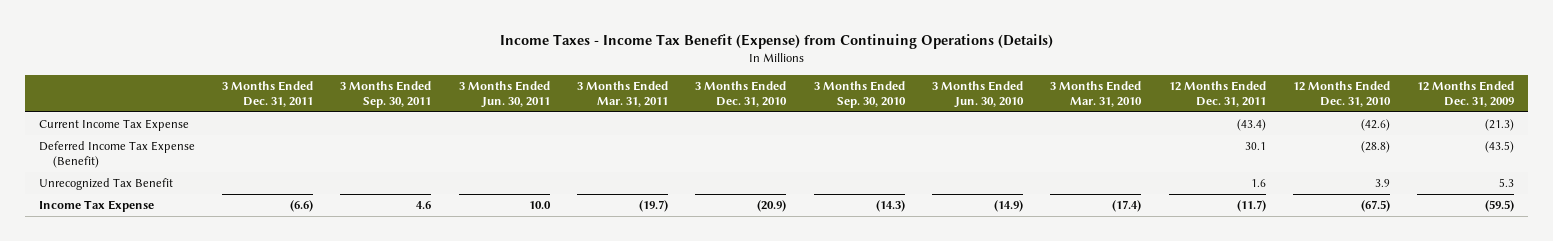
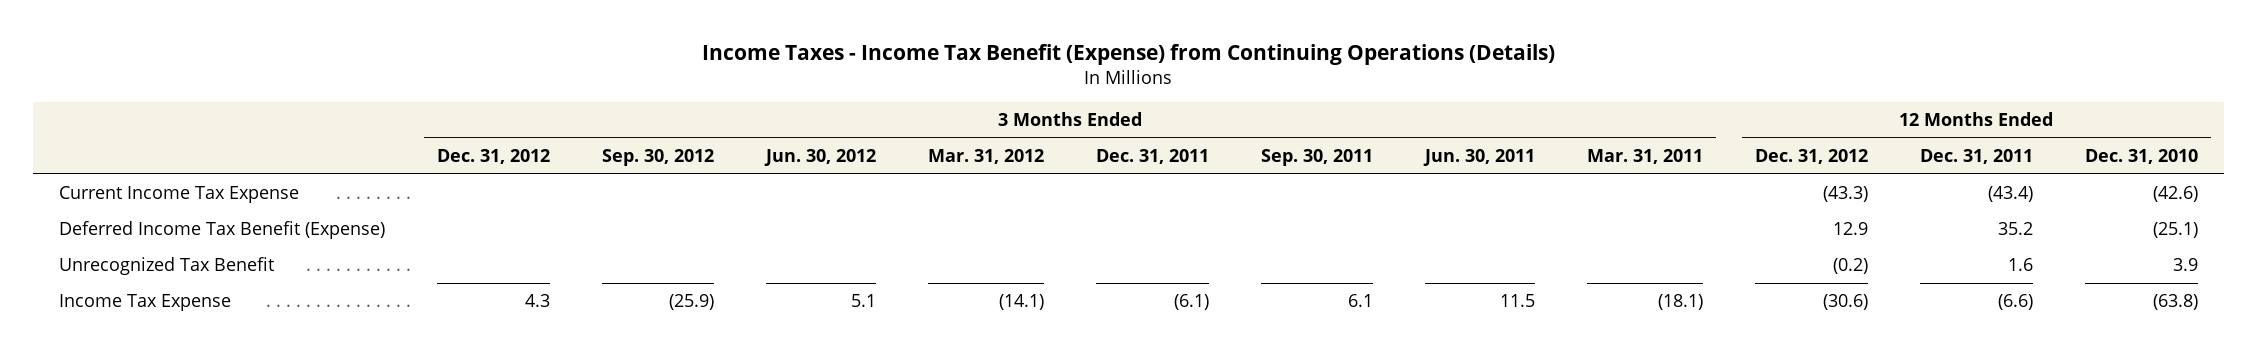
[695,80,788,107] 3 Months Ended Dec. 31, 2010 -> none
[813,80,906,108] 3 Months Ended Sep. 30, 2010 -> none
[932,80,1025,108] 3 Months Ended Jun. 30, 2010 -> none
[1050,80,1143,107] 3 Months Ended Mar. 31, 2010 -> none
[1417,80,1515,107] 12 Months Ended Dec. 31, 2009 -> none
none -> [436,149,550,165] Dec. 31, 2012
none -> [601,149,714,167] Sep. 30, 2012
none -> [763,149,876,167] Jun. 30, 2012
none -> [927,149,1044,165] Mar. 31, 2012
none -> [1754,149,1868,165] Dec. 31, 2012
[38,141,195,169] Deferred Income Tax Expense (Benefit) -> [58,221,385,240] Deferred Income Tax Benefit (Expense)
[1244,142,1266,151] 30.1 -> [1997,222,2033,236] 35.2
[1361,141,1391,154] (28.8) -> [2153,222,2199,239] (25.1)
[290,200,314,213] (6.6) -> [1173,294,1209,311] (6.1)
[416,201,432,210] 4.6 -> [1347,294,1373,308] 6.1
[528,201,551,210] 10.0 -> [1499,294,1535,308] 11.5
[639,200,669,213] (19.7) -> [1657,294,1703,311] (18.1)
[1236,200,1266,213] (11.7) -> [1997,294,2033,311] (6.6)
[1361,200,1391,213] (67.5) -> [2153,294,2199,311] (63.8)

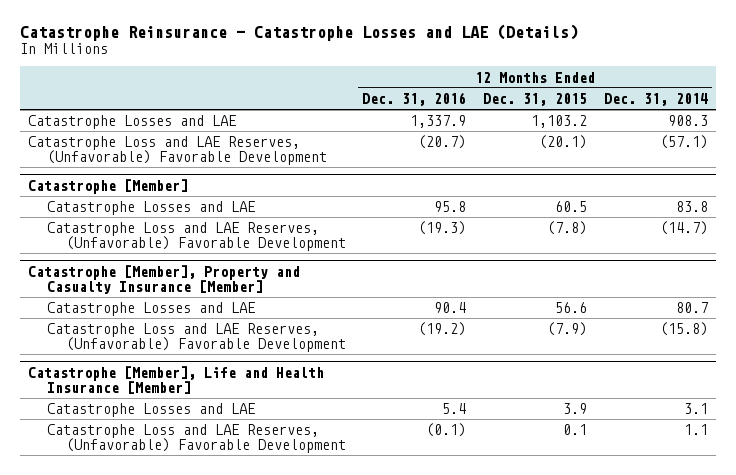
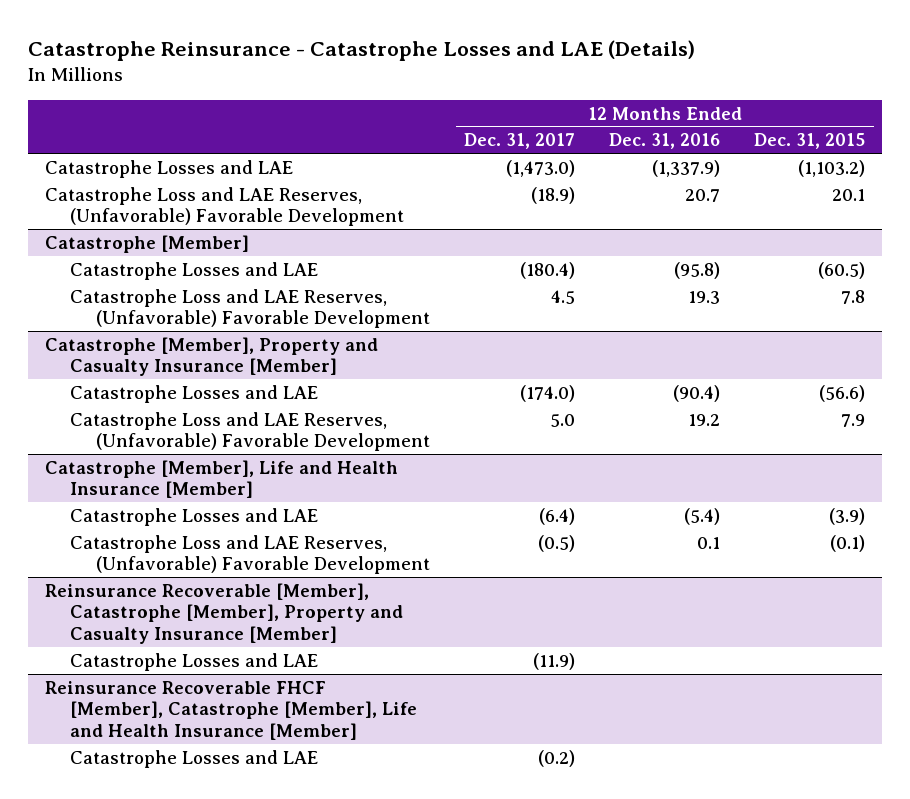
[604,92,709,106] Dec. 31, 2014 -> none
none -> [464,133,576,150] Dec. 31, 2017
[410,115,467,129] 1,337.9 -> [652,159,721,177] (1,337.9)
[531,115,588,129] 1,103.2 -> [798,159,866,177] (1,103.2)
[418,135,467,150] (20.7) -> [685,188,721,202] 20.7
[539,135,588,150] (20.1) -> [832,188,866,201] 20.1
[434,201,467,213] 95.8 -> [674,261,721,279] (95.8)
[555,201,588,213] 60.5 -> [818,261,866,279] (60.5)
[418,221,467,236] (19.3) -> [688,290,721,304] 19.3
[547,221,588,236] (7.8) -> [841,289,866,304] 7.8
[434,302,467,314] 90.4 -> [673,384,721,402] (90.4)
[555,302,588,314] 56.6 -> [819,384,866,402] (56.6)
[418,322,467,337] (19.2) -> [688,413,721,426] 19.2
[547,322,588,337] (7.9) -> [841,413,866,427] 7.9
[442,403,467,415] 5.4 -> [684,507,721,525] (5.4)
[563,403,588,415] 3.9 -> [829,507,866,525] (3.9)
[426,423,467,438] (0.1) -> [697,536,721,549] 0.1
[563,424,588,436] 0.1 -> [830,534,866,552] (0.1)
none -> [44,582,404,645] Reinsurance Recoverable [Member], Catastrophe [Member], Property and Casualty Insurance [Member]
none -> [70,652,319,671] Catastrophe Losses and LAE
none -> [44,680,418,741] Reinsurance Recoverable FHCF [Member], Catastrophe [Member], Life and Health Insurance [Member]
none -> [70,749,319,768] Catastrophe Losses and LAE

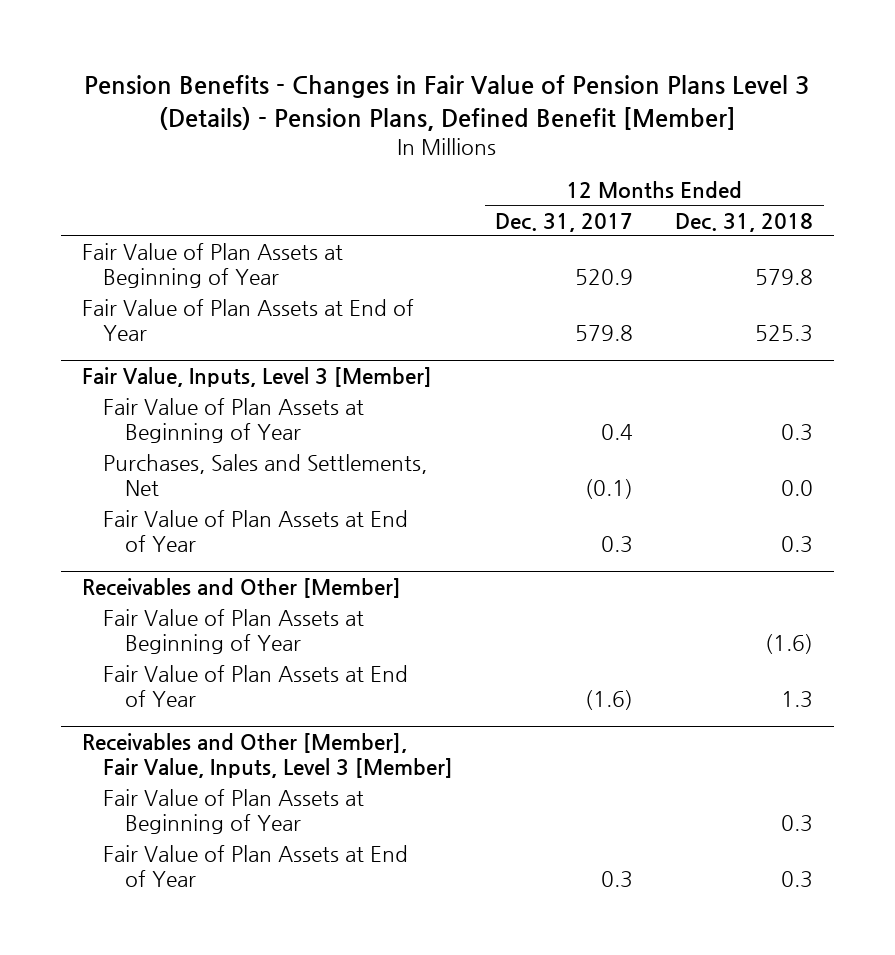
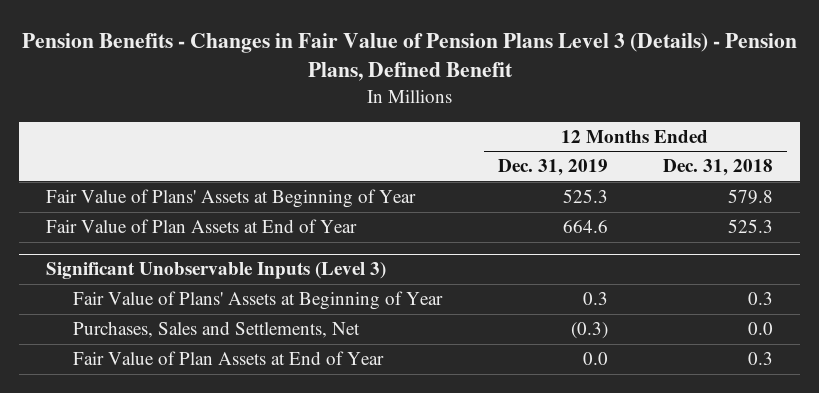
[84,75,811,131] Pension Benefits - Changes in Fair Value of Pension Plans Level 3 (Details) - Pension Plans, Defined Benefit [Member] -> [21,33,797,82] Pension Benefits - Changes in Fair Value of Pension Plans Level 3 (Details) - Pension Plans, Defined Benefit
[495,212,634,232] Dec. 31, 2017 -> none
none -> [497,159,608,177] Dec. 31, 2019
[81,242,343,288] Fair Value of Plan Assets at Beginning of Year -> [46,189,417,209] Fair Value of Plans' Assets at Beginning of Year
[81,367,432,388] Fair Value, Inputs, Level 3 [Member] -> [46,262,387,280] Significant Unobservable Inputs (Level 3)
[103,397,365,443] Fair Value of Plan Assets at Beginning of Year -> [73,291,444,311] Fair Value of Plans' Assets at Beginning of Year
[81,578,401,599] Receivables and Other [Member] -> none
[103,608,365,654] Fair Value of Plan Assets at Beginning of Year -> none
[103,664,409,707] Fair Value of Plan Assets at End of Year -> none
[81,733,454,779] Receivables and Other [Member], Fair Value, Inputs, Level 3 [Member] -> none
[103,788,365,834] Fair Value of Plan Assets at Beginning of Year -> none
[103,844,409,887] Fair Value of Plan Assets at End of Year -> none

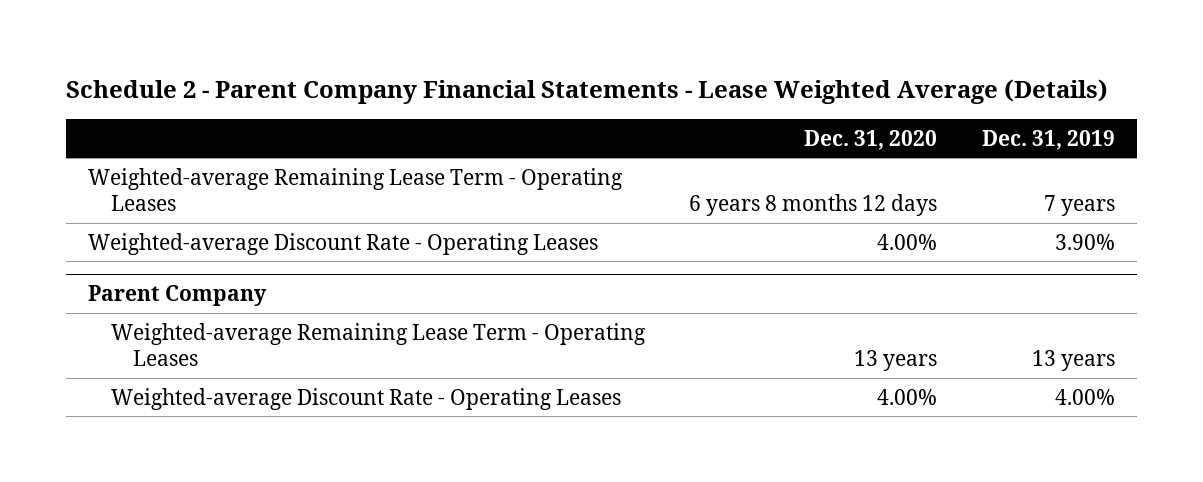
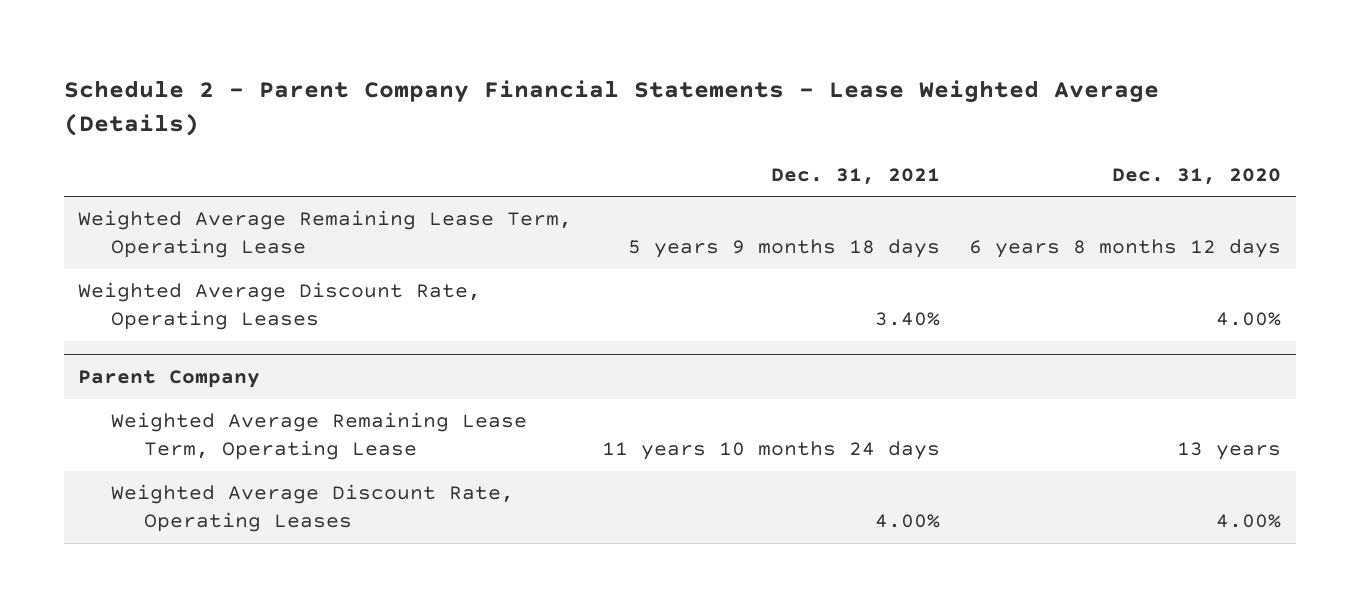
[982,129,1116,150] Dec. 31, 2019 -> none
none -> [770,167,940,185] Dec. 31, 2021
[88,167,624,211] Weighted-average Remaining Lease Term - Operating Leases -> [78,210,573,259] Weighted Average Remaining Lease Term, Operating Lease
[88,232,599,255] Weighted-average Discount Rate - Operating Leases -> [78,282,482,331] Weighted Average Discount Rate, Operating Leases
[110,322,646,366] Weighted-average Remaining Lease Term - Operating Leases -> [111,412,528,461] Weighted Average Remaining Lease Term, Operating Lease
[110,387,621,410] Weighted-average Discount Rate - Operating Leases -> [111,484,515,533] Weighted Average Discount Rate, Operating Leases

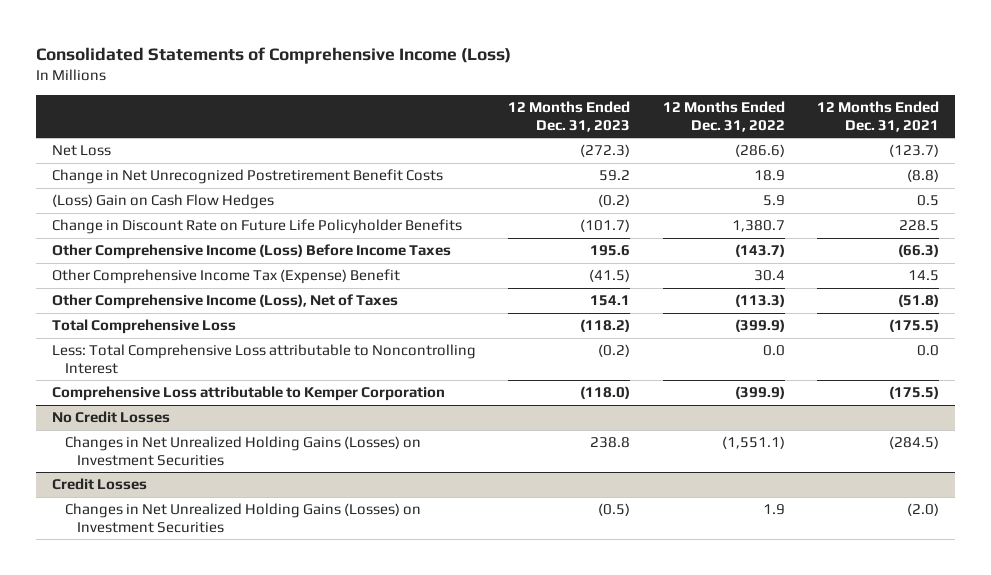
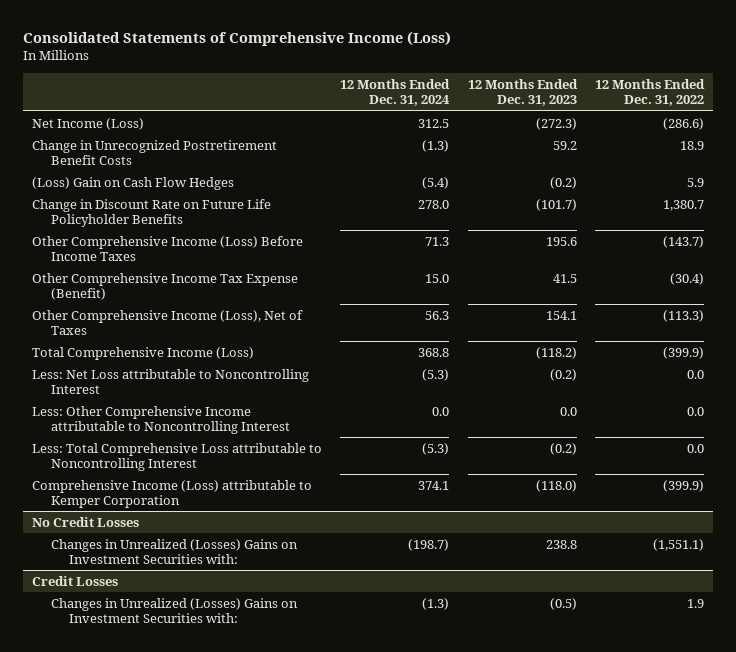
[816,101,939,132] 12 Months Ended Dec. 31, 2021 -> none
none -> [340,78,451,106] 12 Months Ended Dec. 31, 2024
[52,145,112,157] Net Loss -> [32,117,145,130] Net Income (Loss)
[52,169,444,185] Change in Net Unrecognized Postretirement Benefit Costs -> [32,139,278,165] Change in Unrecognized Postretirement Benefit Costs
[52,269,401,285] Other Comprehensive Income Tax (Expense) Benefit -> [32,272,299,300] Other Comprehensive Income Tax Expense (Benefit)
[589,269,631,283] (41.5) -> [552,273,577,283] 41.5
[753,270,785,282] 30.4 -> [669,272,704,285] (30.4)
[52,319,237,335] Total Comprehensive Loss -> [32,346,255,360] Total Comprehensive Income (Loss)
none -> [32,368,310,394] Less: Net Loss attributable to Noncontrolling Interest
none -> [32,405,290,434] Less: Other Comprehensive Income attributable to Noncontrolling Interest
[52,386,446,402] Comprehensive Loss attributable to Kemper Corporation -> [32,479,313,508] Comprehensive Income (Loss) attributable to Kemper Corporation
[64,436,421,466] Changes in Net Unrealized Holding Gains (Losses) on Investment Securities -> [50,538,298,564] Changes in Unrealized (Losses) Gains on Investment Securities with:
[64,503,421,533] Changes in Net Unrealized Holding Gains (Losses) on Investment Securities -> [50,597,298,623] Changes in Unrealized (Losses) Gains on Investment Securities with:

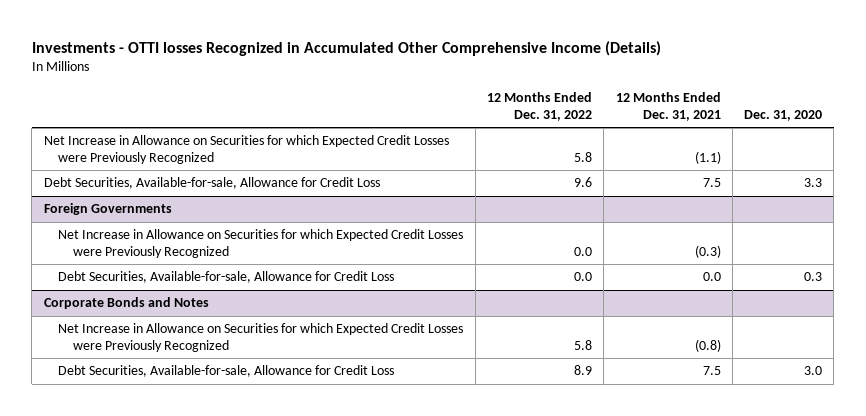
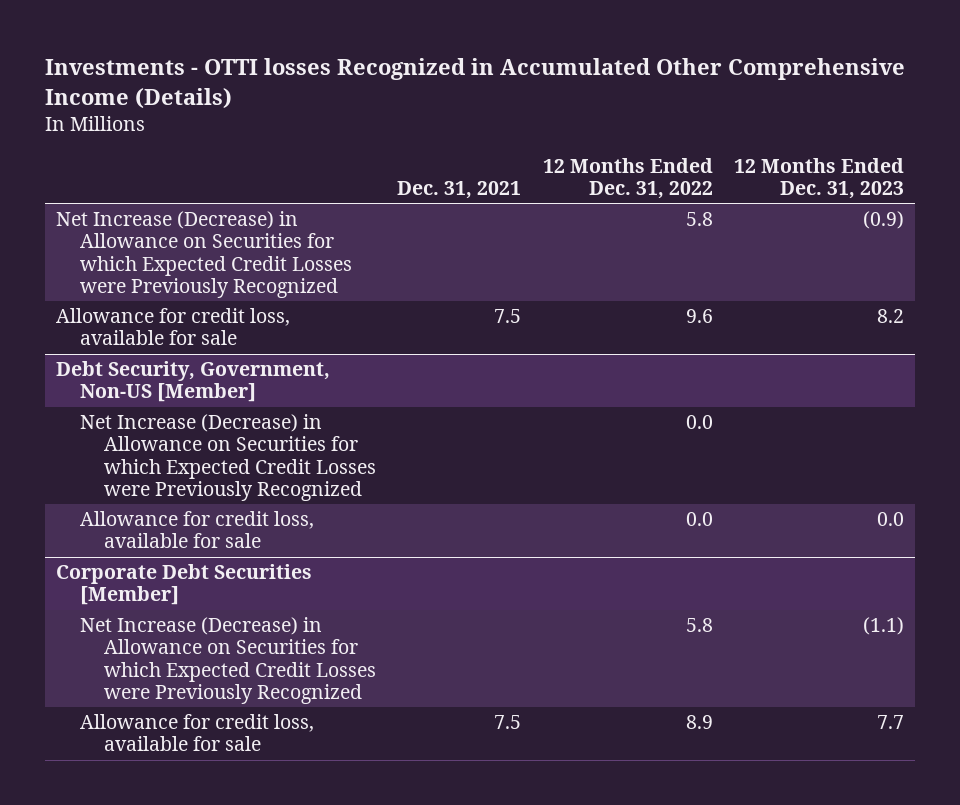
[615,91,721,121] 12 Months Ended Dec. 31, 2021 -> none
[744,109,823,121] Dec. 31, 2020 -> none
none -> [397,181,522,200] Dec. 31, 2021
none -> [734,157,905,200] 12 Months Ended Dec. 31, 2023
[43,135,449,164] Net Increase in Allowance on Securities for which Expected Credit Losses were Previously Recognized -> [56,211,352,299] Net Increase (Decrease) in Allowance on Securities for which Expected Credit Losses were Previously Recognized
[43,177,380,190] Debt Securities, Available-for-sale, Allowance for Credit Loss -> [56,308,291,346] Allowance for credit loss, available for sale
[43,203,172,216] Foreign Governments -> [56,361,331,403] Debt Security, Government, Non-US [Member]
[58,229,464,258] Net Increase in Allowance on Securities for which Expected Credit Losses were Previously Recognized -> [79,414,376,502] Net Increase (Decrease) in Allowance on Securities for which Expected Credit Losses were Previously Recognized
[58,271,395,284] Debt Securities, Available-for-sale, Allowance for Credit Loss -> [79,511,314,549] Allowance for credit loss, available for sale
[43,297,209,310] Corporate Bonds and Notes -> [56,564,313,606] Corporate Debt Securities [Member]
[58,323,464,352] Net Increase in Allowance on Securities for which Expected Credit Losses were Previously Recognized -> [79,617,376,705] Net Increase (Decrease) in Allowance on Securities for which Expected Credit Losses were Previously Recognized
[58,365,395,378] Debt Securities, Available-for-sale, Allowance for Credit Loss -> [79,714,314,752] Allowance for credit loss, available for sale

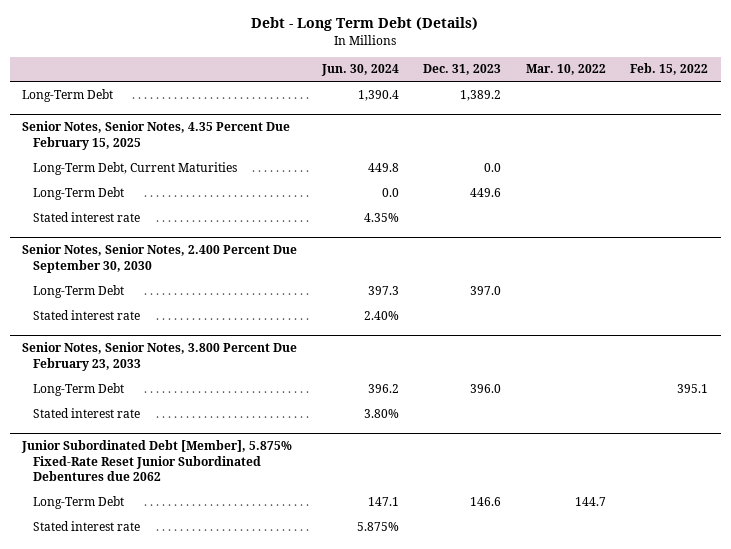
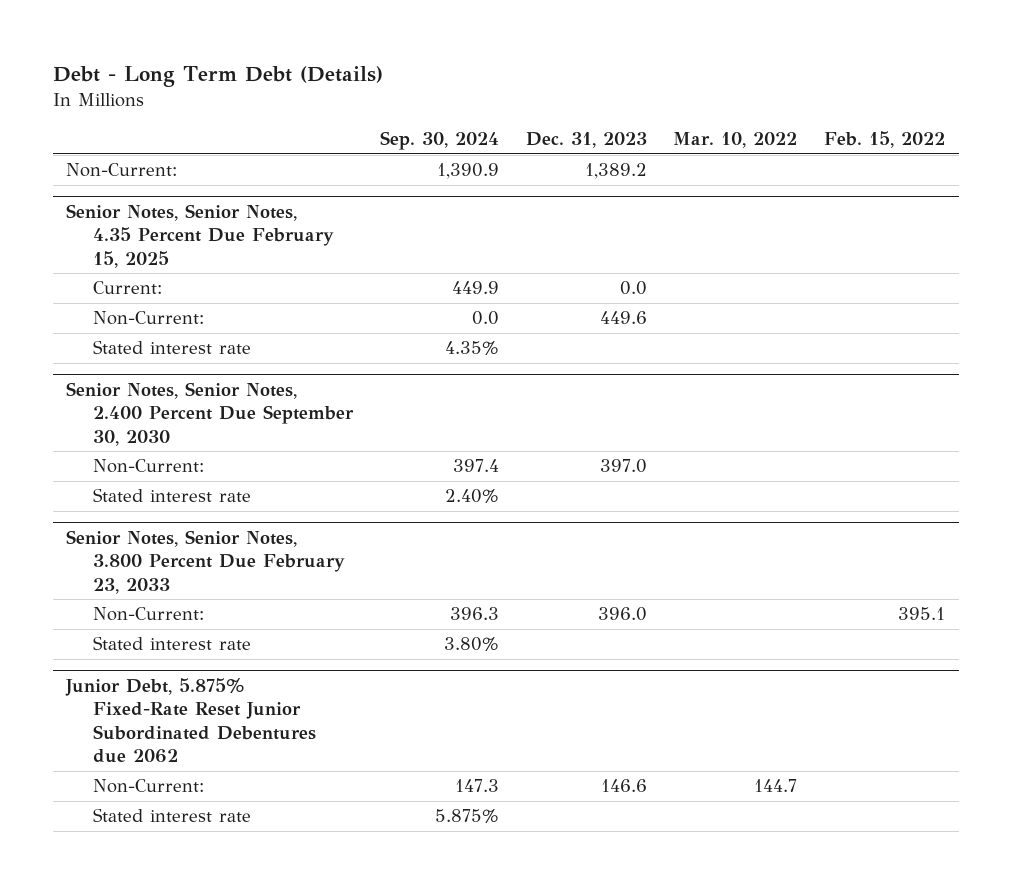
[320,64,399,77] Jun. 30, 2024 -> none
none -> [379,131,499,151] Sep. 30, 2024
[22,88,114,102] Long-Term Debt -> [66,163,178,178] Non-Current:
[32,161,237,175] Long-Term Debt, Current Maturities -> [92,281,162,295] Current:
[32,186,124,200] Long-Term Debt -> [92,311,204,326] Non-Current:
[32,284,124,298] Long-Term Debt -> [92,459,204,474] Non-Current:
[32,382,124,396] Long-Term Debt -> [92,607,204,622] Non-Current:
[21,440,293,481] Junior Subordinated Debt [Member], 5.875% Fixed-Rate Reset Junior Subordinated Debentures due 2062 -> [65,677,316,764] Junior Debt, 5.875% Fixed-Rate Reset Junior Subordinated Debentures due 2062
[32,495,124,509] Long-Term Debt -> [92,779,204,794] Non-Current:

